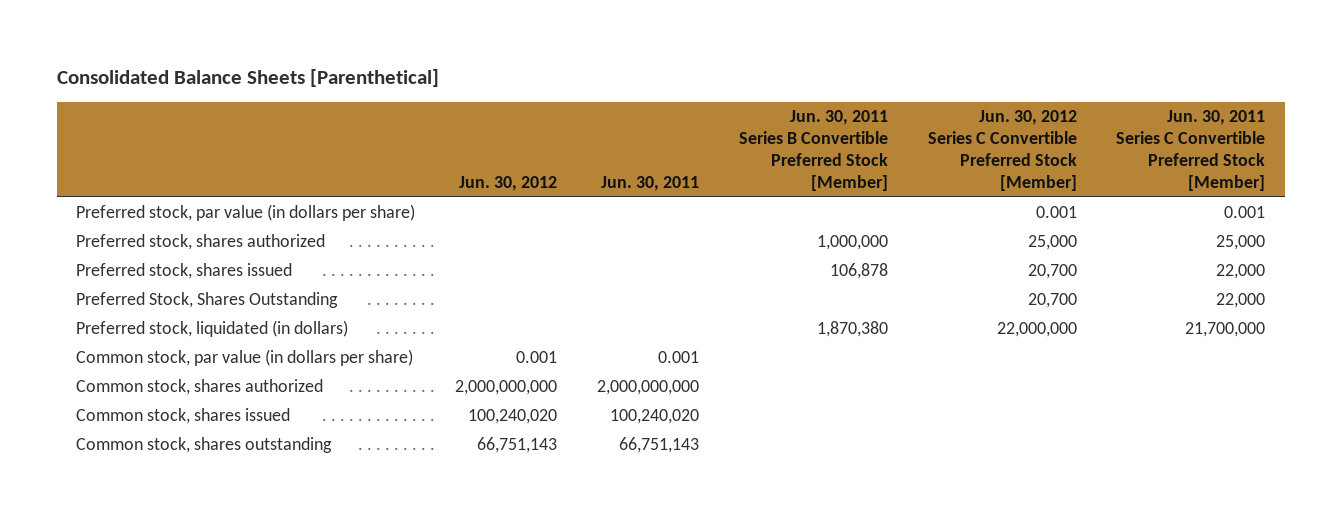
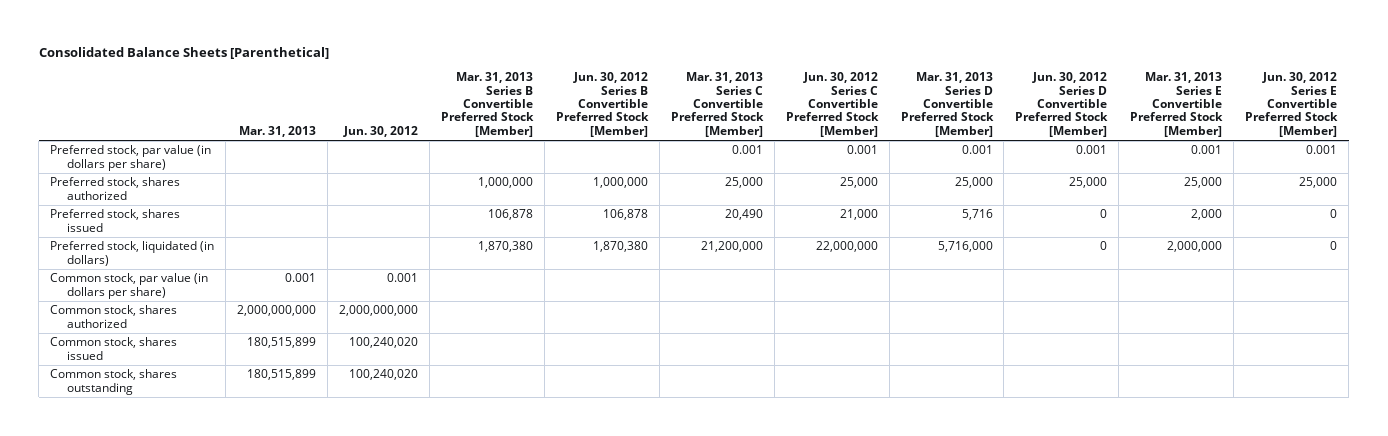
[601,176,700,192] Jun. 30, 2011 -> none
[738,109,888,192] Jun. 30, 2011 Series B Convertible Preferred Stock [Member] -> none
[1116,109,1266,192] Jun. 30, 2011 Series C Convertible Preferred Stock [Member] -> none
none -> [239,125,317,137] Mar. 31, 2013
none -> [441,72,535,137] Mar. 31, 2013 Series B Convertible Preferred Stock [Member]
none -> [555,72,649,137] Jun. 30, 2012 Series B Convertible Preferred Stock [Member]
none -> [670,72,764,137] Mar. 31, 2013 Series C Convertible Preferred Stock [Member]
none -> [900,72,994,137] Mar. 31, 2013 Series D Convertible Preferred Stock [Member]
none -> [1015,72,1109,137] Jun. 30, 2012 Series D Convertible Preferred Stock [Member]
none -> [1130,72,1224,137] Mar. 31, 2013 Series E Convertible Preferred Stock [Member]
none -> [1245,72,1339,137] Jun. 30, 2012 Series E Convertible Preferred Stock [Member]
[76,292,339,309] Preferred Stock, Shares Outstanding -> none
[1027,264,1077,280] 20,700 -> [839,209,878,221] 21,000
[477,437,558,454] 66,751,143 -> [349,369,419,381] 100,240,020

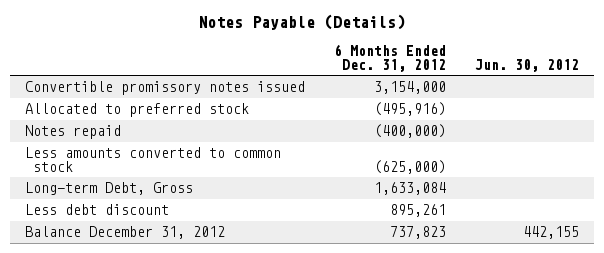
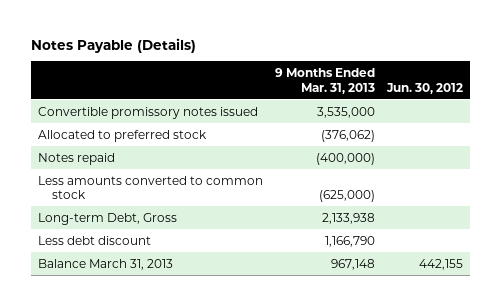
[333,44,446,72] 6 Months Ended Dec. 31, 2012 -> none
none -> [275,67,376,94] 9 Months Ended Mar. 31, 2013
[24,226,225,240] Balance December 31, 2012 -> [37,258,173,270] Balance March 31, 2013

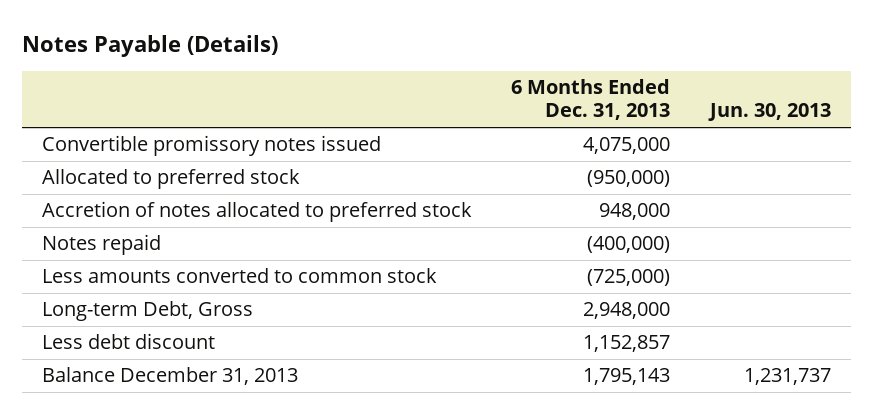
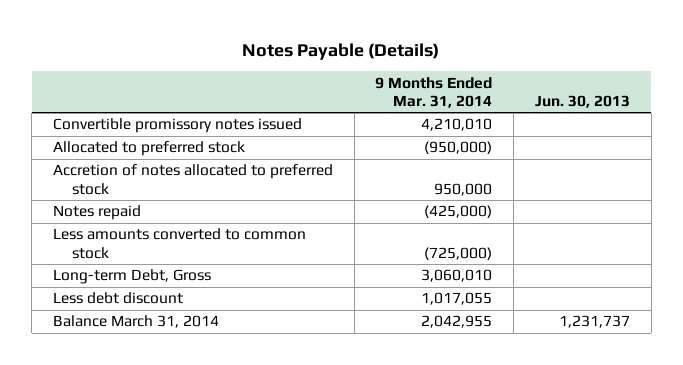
[511,79,671,121] 6 Months Ended Dec. 31, 2013 -> none
none -> [375,76,493,109] 9 Months Ended Mar. 31, 2014
[41,367,298,386] Balance December 31, 2013 -> [52,315,219,329] Balance March 31, 2014

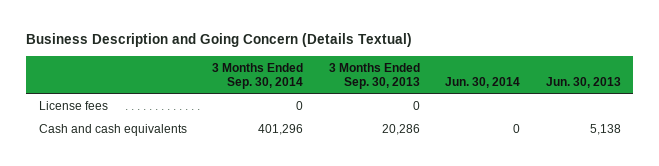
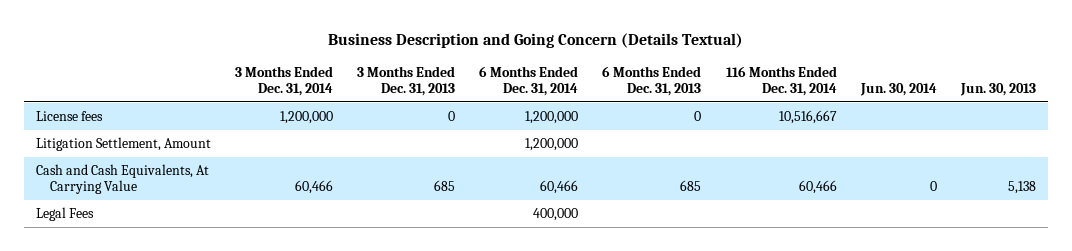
[212,62,304,90] 3 Months Ended Sep. 30, 2014 -> none
[328,62,420,90] 3 Months Ended Sep. 30, 2013 -> none
none -> [234,65,333,96] 3 Months Ended Dec. 31, 2014
none -> [357,65,456,96] 3 Months Ended Dec. 31, 2013
none -> [479,65,579,96] 6 Months Ended Dec. 31, 2014
none -> [602,65,702,96] 6 Months Ended Dec. 31, 2013
none -> [725,65,837,96] 116 Months Ended Dec. 31, 2014
none -> [35,137,211,152] Litigation Settlement, Amount
[38,123,187,136] Cash and cash equivalents -> [35,164,209,195] Cash and Cash Equivalents, At Carrying Value
none -> [35,207,94,222] Legal Fees

